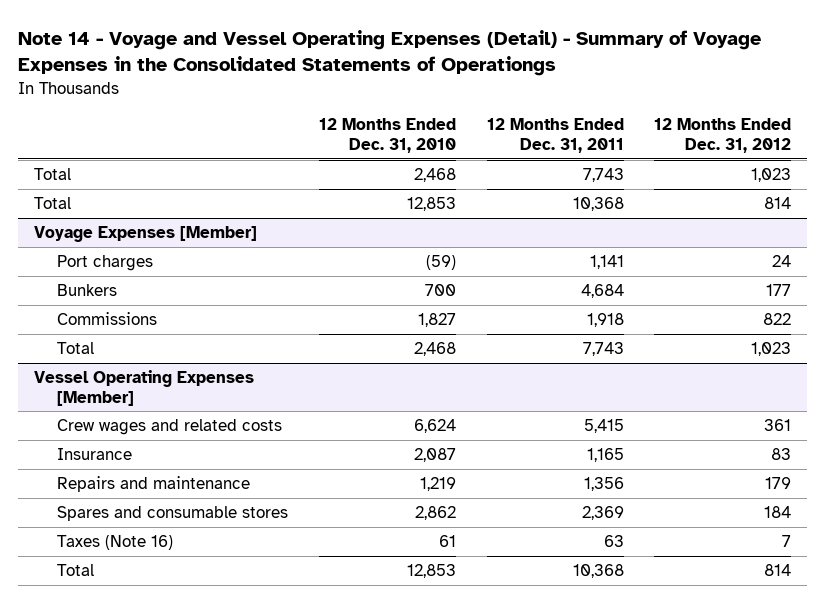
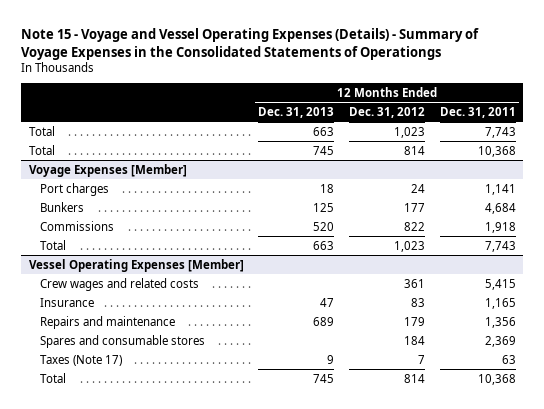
[18,29,762,76] Note 14 - Voyage and Vessel Operating Expenses (Detail) - Summary of Voyage Expenses in the Consolidated Statements of Operationgs -> [21,27,480,60] Note 15 - Voyage and Vessel Operating Expenses (Details) - Summary of Voyage Expenses in the Consolidated Statements of Operationgs
[318,118,456,154] 12 Months Ended Dec. 31, 2010 -> none
none -> [258,106,335,118] Dec. 31, 2013
[57,535,174,551] Taxes (Note 16) -> [39,354,122,366] Taxes (Note 17)

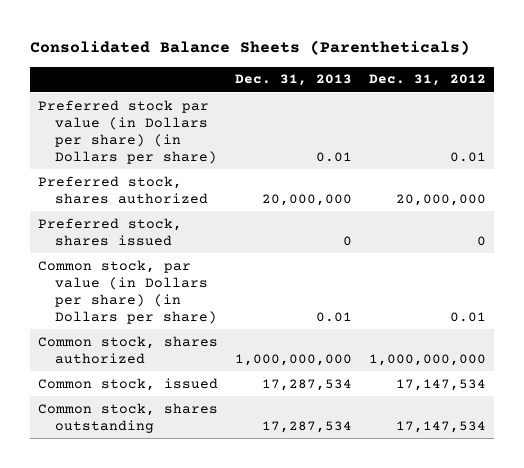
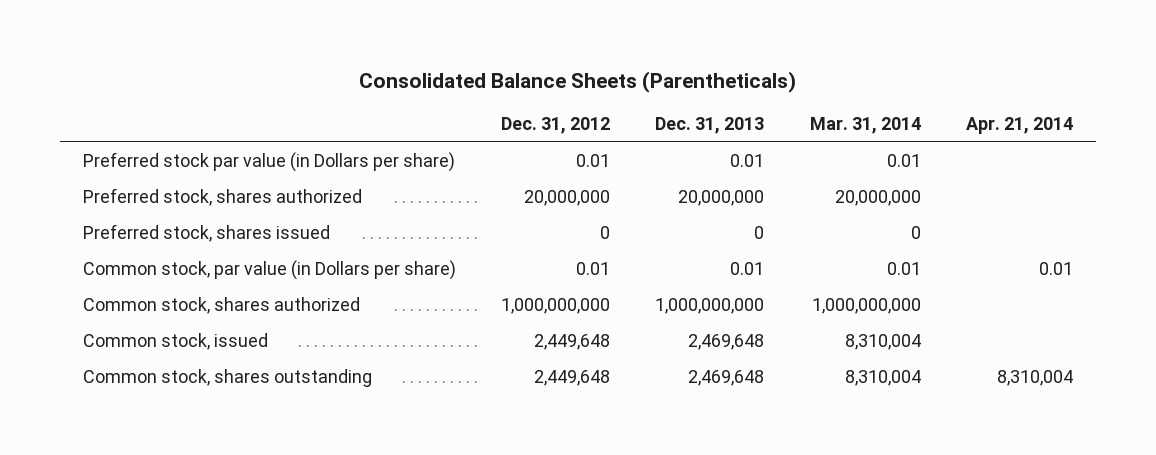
none -> [809,117,921,135] Mar. 31, 2014
none -> [966,117,1074,135] Apr. 21, 2014
[38,99,218,164] Preferred stock par value (in Dollars per share) (in Dollars per share) -> [82,152,455,173] Preferred stock par value (in Dollars per share)
[38,259,218,324] Common stock, par value (in Dollars per share) (in Dollars per share) -> [82,260,456,281] Common stock, par value (in Dollars per share)
[262,378,353,391] 17,287,534 -> [688,334,765,351] 2,469,648
[395,378,486,391] 17,147,534 -> [533,334,610,351] 2,449,648
[262,420,353,433] 17,287,534 -> [688,370,765,387] 2,469,648
[395,420,486,433] 17,147,534 -> [533,370,610,387] 2,449,648

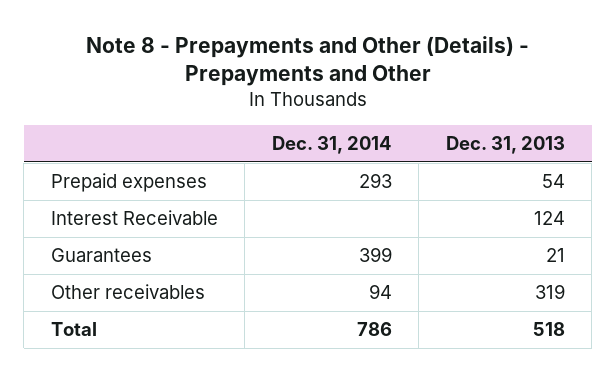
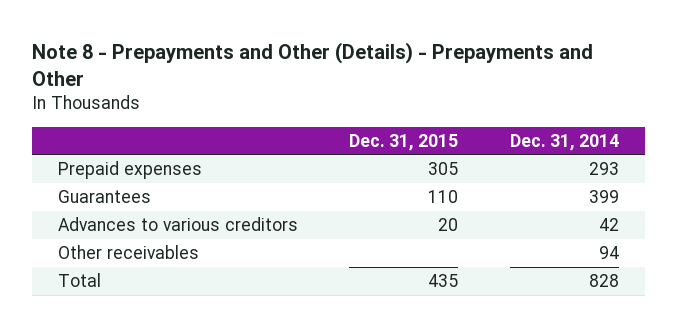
[445,135,565,154] Dec. 31, 2013 -> none
none -> [349,133,459,151] Dec. 31, 2015
[50,210,218,226] Interest Receivable -> none
none -> [57,216,298,231] Advances to various creditors
[356,322,392,337] 786 -> [588,273,619,287] 828

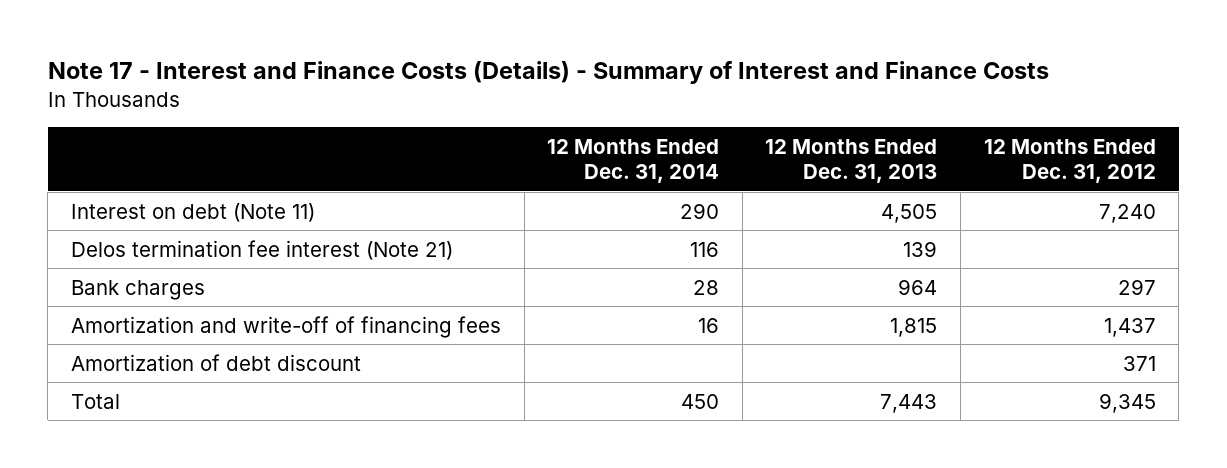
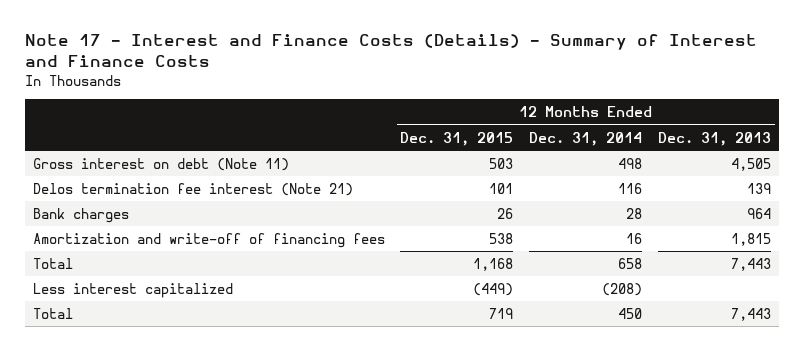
[983,138,1156,184] 12 Months Ended Dec. 31, 2012 -> none
none -> [400,131,514,146] Dec. 31, 2015
[70,202,315,222] Interest on debt (Note 11) -> [32,157,289,171] Gross interest on debt (Note 11)
[680,202,720,219] 290 -> [618,157,643,169] 498
[70,353,361,371] Amortization of debt discount -> none
none -> [32,257,73,269] Total
none -> [32,282,233,298] Less interest capitalized

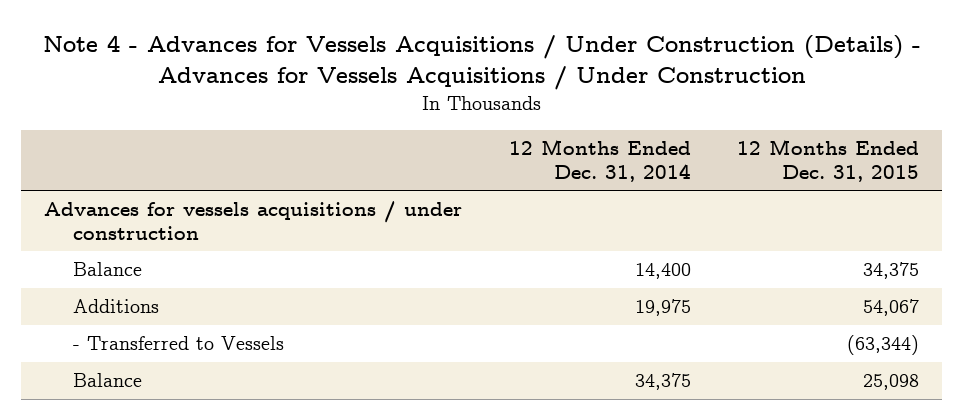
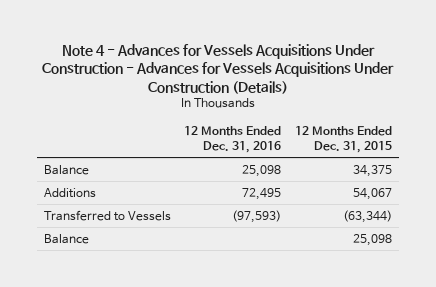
[42,34,921,90] Note 4 - Advances for Vessels Acquisitions / Under Construction (Details) - Advances for Vessels Acquisitions / Under Construction -> [41,44,394,94] Note 4 - Advances for Vessels Acquisitions Under Construction - Advances for Vessels Acquisitions Under Construction (Details)
[508,139,691,182] 12 Months Ended Dec. 31, 2014 -> none
none -> [184,126,282,153] 12 Months Ended Dec. 31, 2016
[44,201,463,240] Advances for vessels acquisitions / under construction -> none
[73,336,285,351] - Transferred to Vessels -> [43,209,171,221] Transferred to Vessels

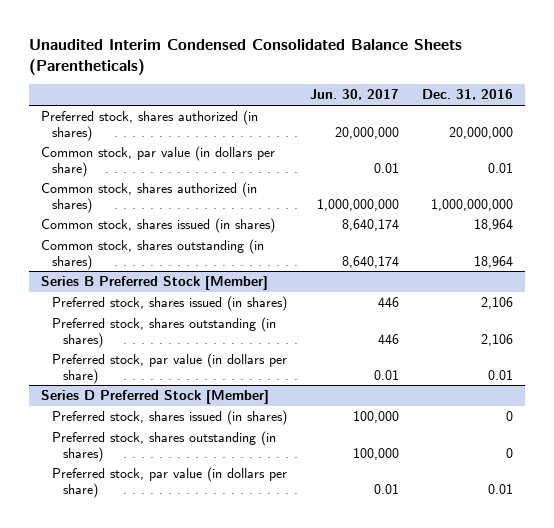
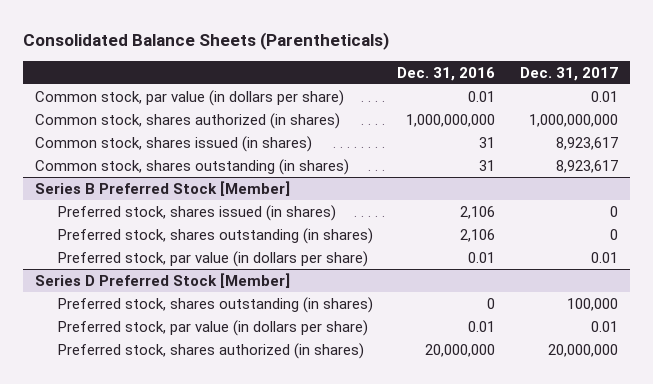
[29,38,463,75] Unaudited Interim Condensed Consolidated Balance Sheets (Parentheticals) -> [23,32,390,51] Consolidated Balance Sheets (Parentheticals)
[309,89,399,101] Jun. 30, 2017 -> none
none -> [519,66,618,81] Dec. 31, 2017
[40,110,258,141] Preferred stock, shares authorized (in shares) -> none
[474,219,514,232] 18,964 -> [479,136,496,148] 31
[474,255,514,268] 18,964 -> [479,159,496,171] 31
[51,410,287,426] Preferred stock, shares issued (in shares) -> none
none -> [57,342,364,359] Preferred stock, shares authorized (in shares)

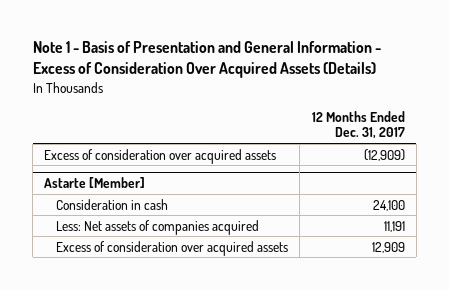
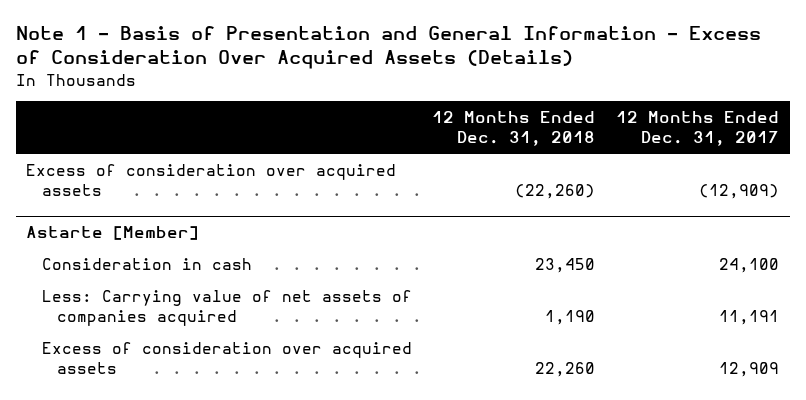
none -> [432,111,596,147] 12 Months Ended Dec. 31, 2018
[56,219,260,235] Less: Net assets of companies acquired -> [41,289,412,327] Less: Carrying value of net assets of companies acquired

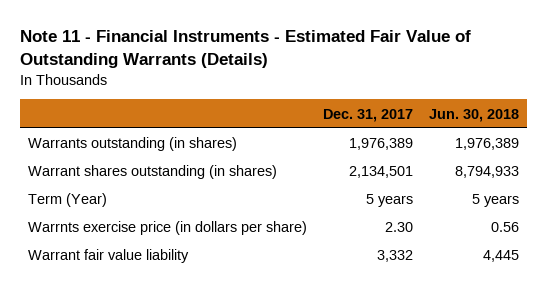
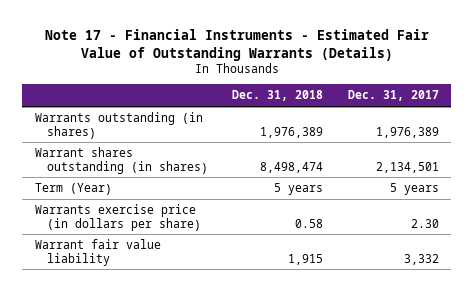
[19,30,471,69] Note 11 - Financial Instruments - Estimated Fair Value of Outstanding Warrants (Details) -> [44,28,429,61] Note 17 - Financial Instruments - Estimated Fair Value of Outstanding Warrants (Details)
[429,108,520,122] Jun. 30, 2018 -> none
none -> [232,90,324,102] Dec. 31, 2018
[27,221,307,236] Warrnts exercise price (in dollars per share) -> [34,204,201,231] Warrants exercise price (in dollars per share)

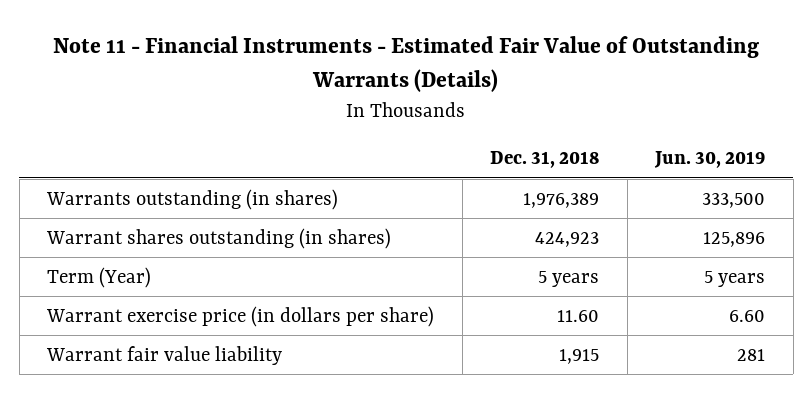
[44,28,429,61] Note 17 - Financial Instruments - Estimated Fair Value of Outstanding Warrants (Details) -> [53,36,760,93] Note 11 - Financial Instruments - Estimated Fair Value of Outstanding Warrants (Details)
[348,90,440,102] Dec. 31, 2017 -> none
none -> [654,151,766,169] Jun. 30, 2019
[260,161,324,173] 8,498,474 -> [535,231,600,247] 424,923
[34,204,201,231] Warrants exercise price (in dollars per share) -> [46,305,435,327] Warrant exercise price (in dollars per share)
[295,218,324,228] 0.58 -> [557,309,600,322] 11.60

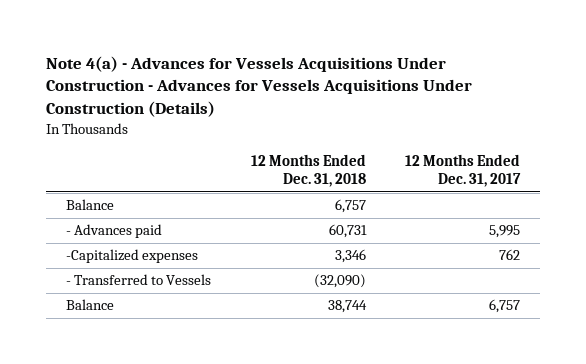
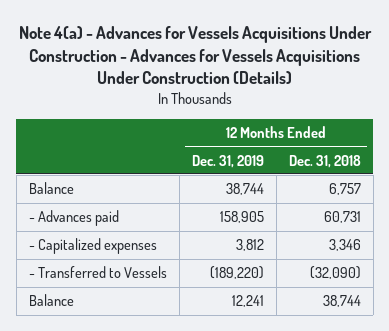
[405,153,522,188] 12 Months Ended Dec. 31, 2017 -> none
none -> [191,154,264,168] Dec. 31, 2019
[65,249,198,264] -Capitalized expenses -> [28,238,157,255] - Capitalized expenses

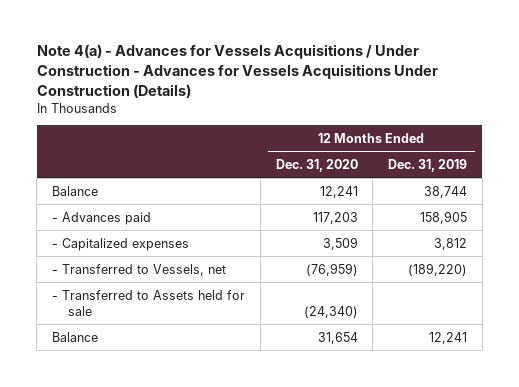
[18,26,372,85] Note 4(a) - Advances for Vessels Acquisitions Under Construction - Advances for Vessels Acquisitions Under Construction (Details) -> [36,44,438,98] Note 4(a) - Advances for Vessels Acquisitions / Under Construction - Advances for Vessels Acquisitions Under Construction (Details)
[288,154,361,168] Dec. 31, 2018 -> none
none -> [275,158,358,172] Dec. 31, 2020
[28,266,167,279] - Transferred to Vessels -> [52,263,227,276] - Transferred to Vessels, net
none -> [52,289,246,316] - Transferred to Assets held for sale

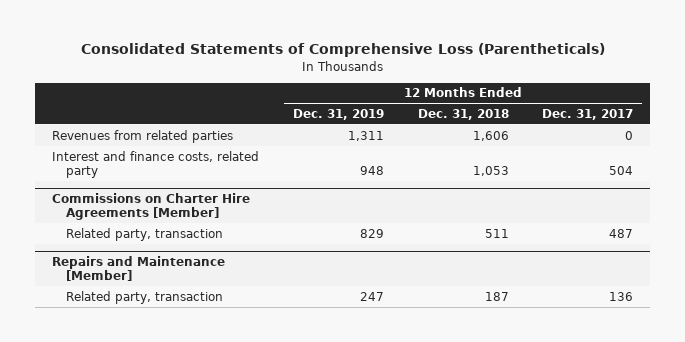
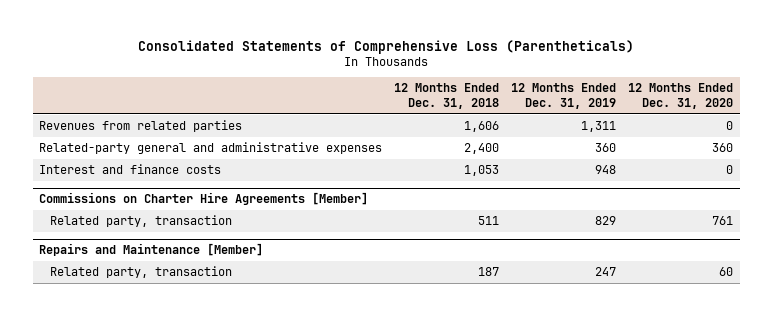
[542,108,634,120] Dec. 31, 2017 -> none
none -> [628,83,734,109] 12 Months Ended Dec. 31, 2020
none -> [39,142,383,155] Related-party general and administrative expenses
[52,150,260,178] Interest and finance costs, related party -> [39,164,222,175] Interest and finance costs

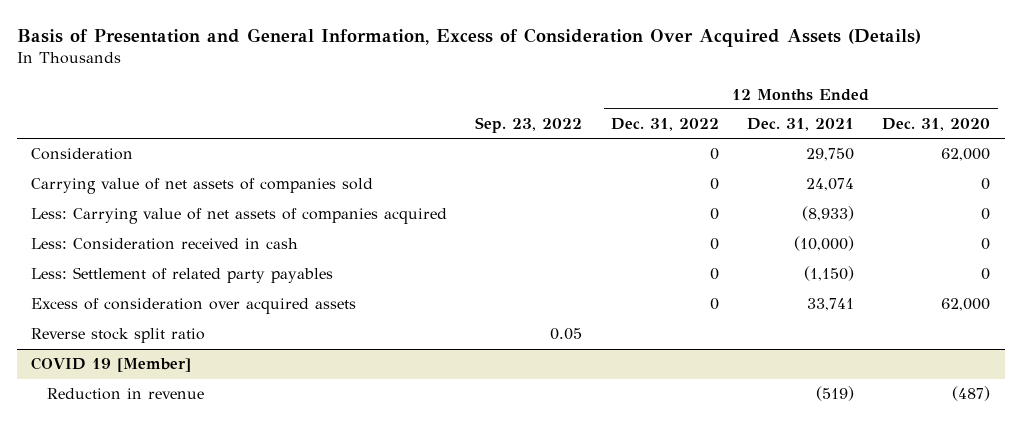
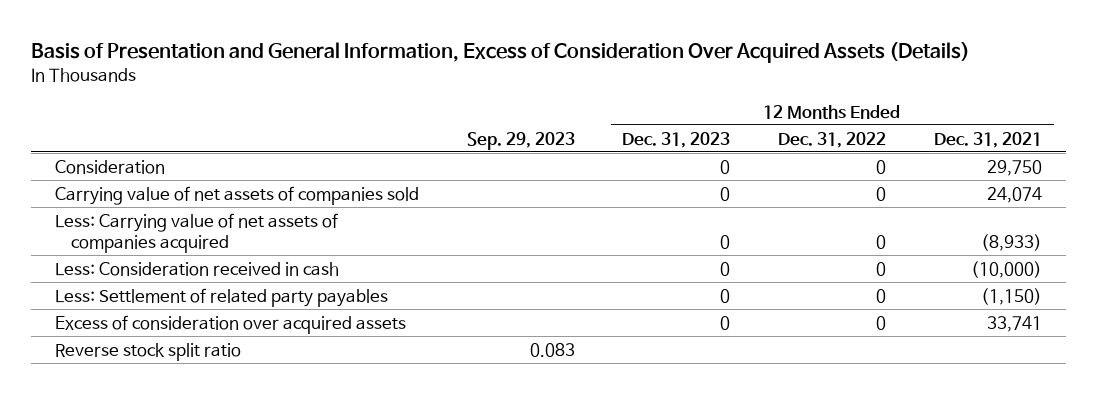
[475,117,583,134] Sep. 23, 2022 -> none
[882,118,991,132] Dec. 31, 2020 -> none
none -> [466,131,575,150] Sep. 29, 2023
none -> [622,131,731,148] Dec. 31, 2023
[30,357,191,373] COVID 19 [Member] -> none
[47,388,205,401] Reduction in revenue -> none

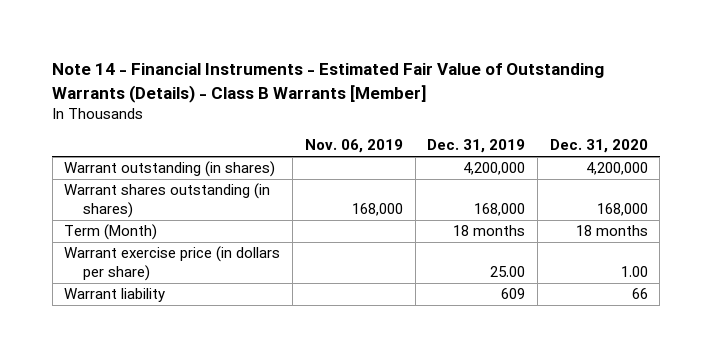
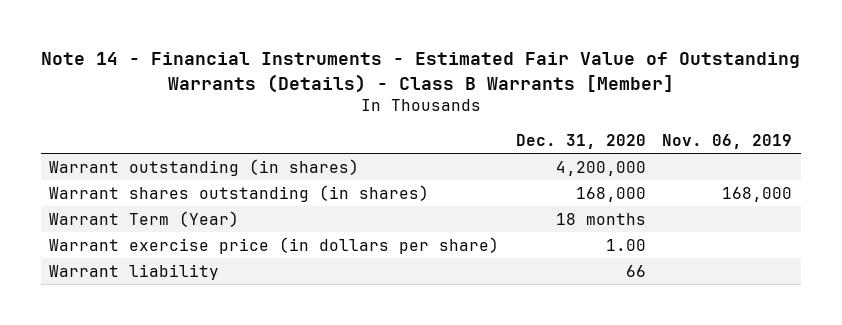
[427,139,526,154] Dec. 31, 2019 -> none
[64,224,158,241] Term (Month) -> [49,210,240,227] Warrant Term (Year)

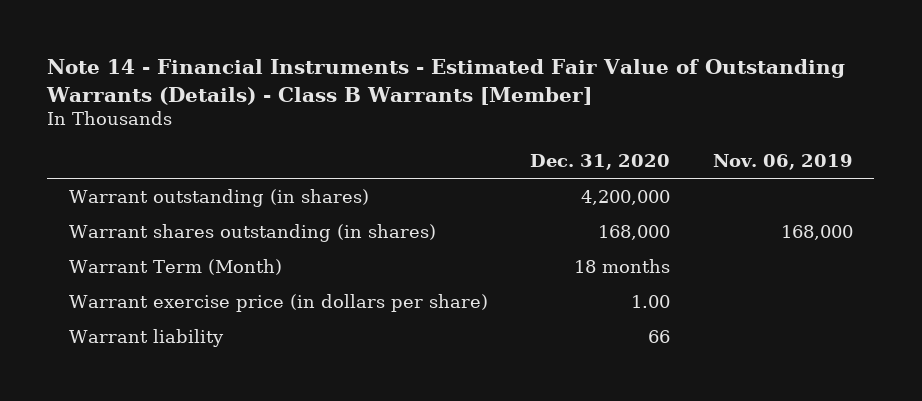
[49,210,240,227] Warrant Term (Year) -> [68,258,282,275] Warrant Term (Month)

